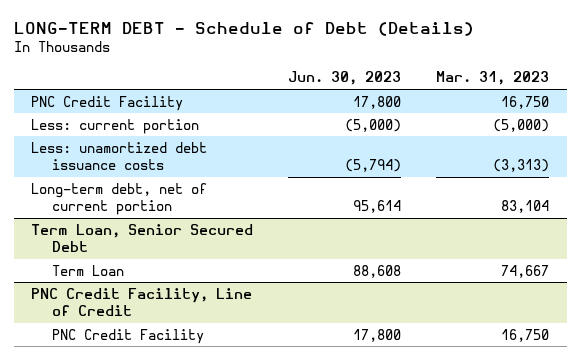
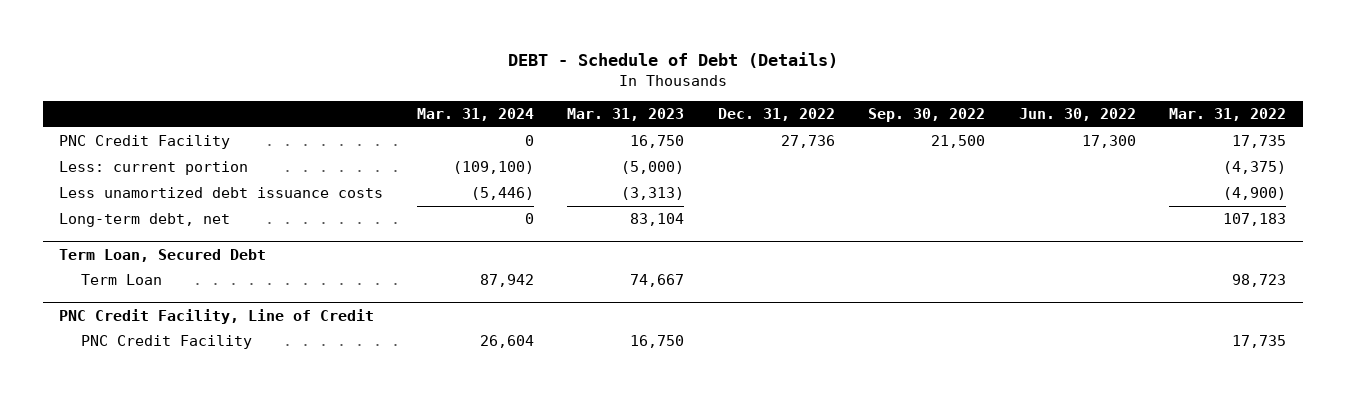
[13,22,474,37] LONG-TERM DEBT - Schedule of Debt (Details) -> [507,51,838,68] DEBT - Schedule of Debt (Details)
[288,71,402,86] Jun. 30, 2023 -> none
none -> [416,108,534,122] Mar. 31, 2024
none -> [717,108,835,122] Dec. 31, 2022
none -> [868,108,986,123] Sep. 30, 2022
none -> [1018,108,1136,122] Jun. 30, 2022
none -> [1169,108,1287,122] Mar. 31, 2022
[31,141,208,170] Less: unamortized debt issuance costs -> [59,187,384,199] Less unamortized debt issuance costs
[31,182,208,215] Long-term debt, net of current portion -> [59,213,231,228] Long-term debt, net
[31,223,254,252] Term Loan, Senior Secured Debt -> [59,248,267,262] Term Loan, Secured Debt

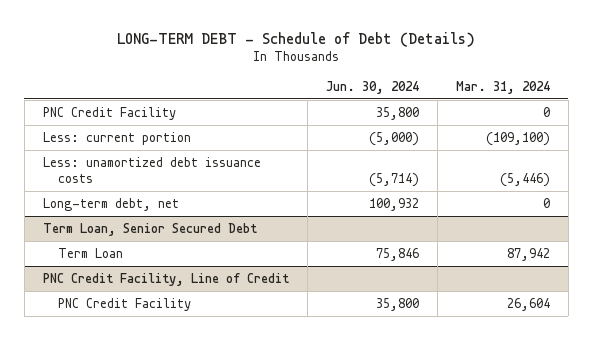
[507,51,838,68] DEBT - Schedule of Debt (Details) -> [117,32,476,48] LONG-TERM DEBT - Schedule of Debt (Details)
[567,108,685,122] Mar. 31, 2023 -> none
[717,108,835,122] Dec. 31, 2022 -> none
[868,108,986,123] Sep. 30, 2022 -> none
[1018,108,1136,122] Jun. 30, 2022 -> none
[1169,108,1287,122] Mar. 31, 2022 -> none
none -> [325,81,419,95] Jun. 30, 2024
[59,187,384,199] Less unamortized debt issuance costs -> [42,156,261,184] Less: unamortized debt issuance costs
[59,248,267,262] Term Loan, Secured Debt -> [42,222,257,236] Term Loan, Senior Secured Debt

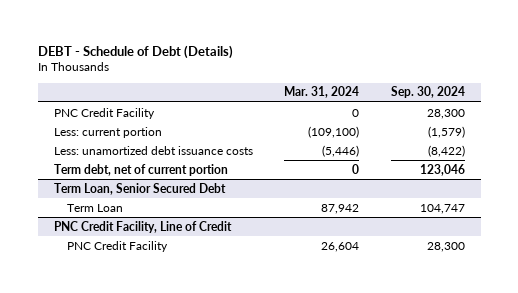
[117,32,476,48] LONG-TERM DEBT - Schedule of Debt (Details) -> [37,44,233,59] DEBT - Schedule of Debt (Details)
[325,81,419,95] Jun. 30, 2024 -> none
none -> [390,86,465,99] Sep. 30, 2024
[42,197,179,211] Long-term debt, net -> [53,163,228,176] Term debt, net of current portion

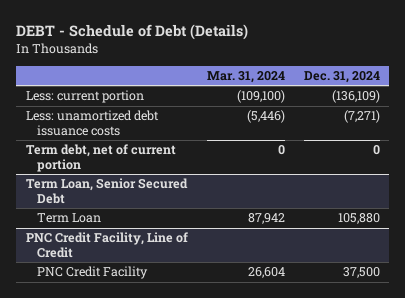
[390,86,465,99] Sep. 30, 2024 -> none
none -> [303,71,380,84] Dec. 31, 2024
[53,107,155,119] PNC Credit Facility -> none

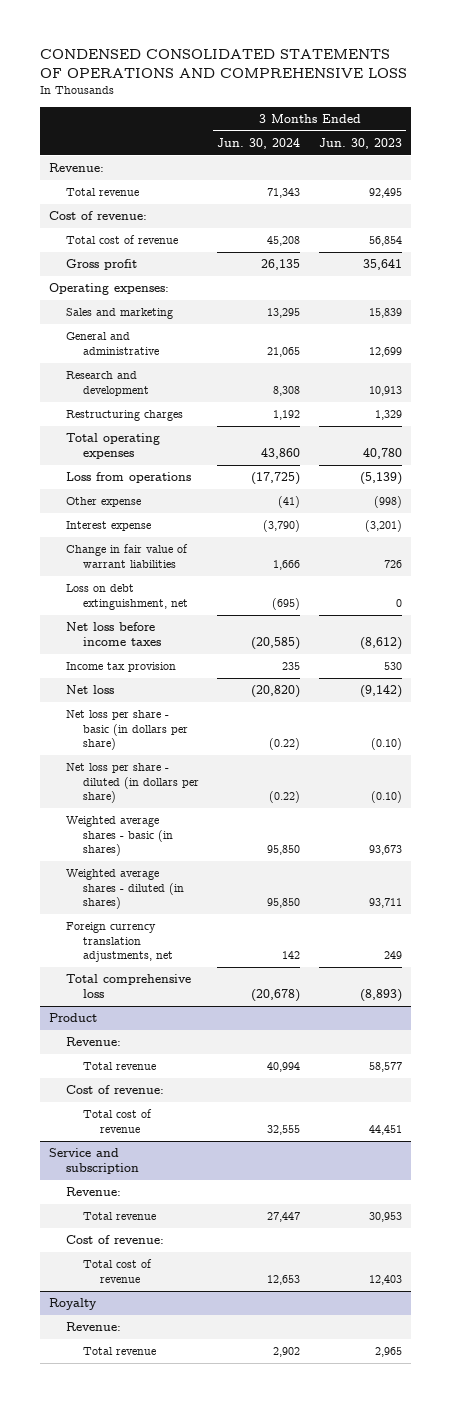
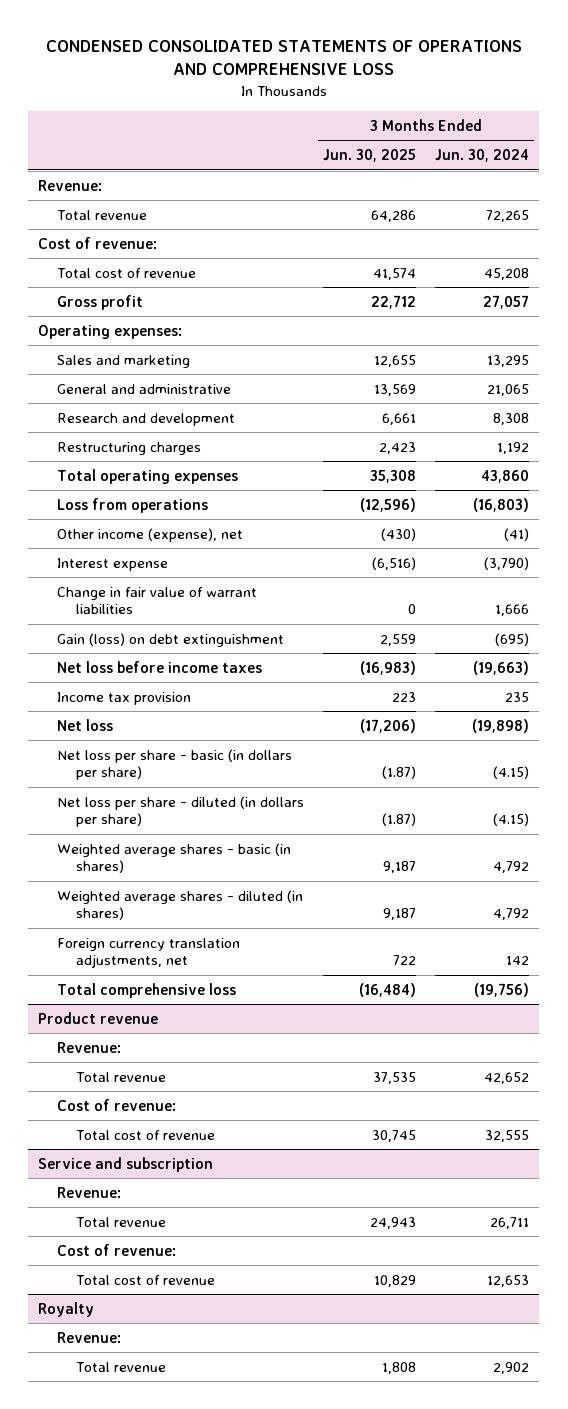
[318,137,402,149] Jun. 30, 2023 -> none
none -> [323,149,417,163] Jun. 30, 2025
[267,188,301,199] 71,343 -> [486,209,530,222] 72,265
[261,259,301,271] 26,135 -> [483,294,530,309] 27,057
[251,472,301,486] (17,725) -> [473,497,530,512] (16,803)
[66,497,142,508] Other expense -> [56,527,243,542] Other income (expense), net
[66,584,189,610] Loss on debt extinguishment, net -> [56,632,284,647] Gain (loss) on debt extinguishment
[251,636,301,650] (20,585) -> [473,660,530,675] (19,663)
[251,685,301,699] (20,820) -> [472,718,530,733] (19,898)
[269,738,301,751] (0.22) -> [493,766,530,780] (4.15)
[269,791,301,804] (0.22) -> [493,813,530,827] (4.15)
[267,845,301,856] 95,850 -> [493,861,530,874] 4,792
[267,898,301,909] 95,850 -> [493,908,530,921] 4,792
[251,988,301,1002] (20,678) -> [474,982,530,997] (19,756)
[48,1013,97,1023] Product -> [38,1011,159,1024] Product revenue
[267,1062,301,1073] 40,994 -> [484,1071,530,1084] 42,652
[267,1212,301,1223] 27,447 -> [490,1216,530,1229] 26,711

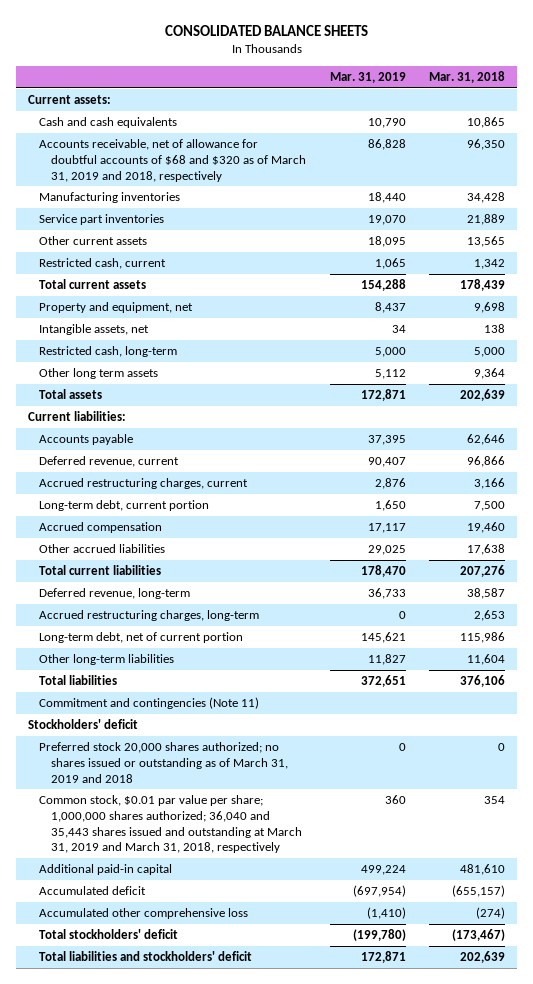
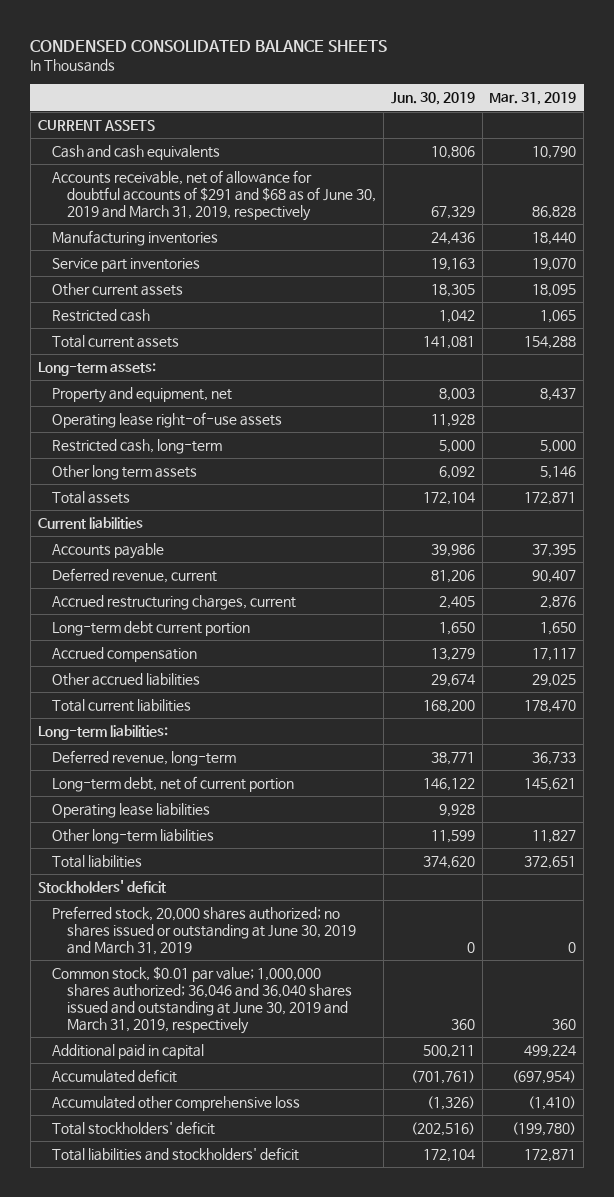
[164,24,368,36] CONSOLIDATED BALANCE SHEETS -> [30,39,388,52] CONDENSED CONSOLIDATED BALANCE SHEETS
[429,71,506,84] Mar. 31, 2018 -> none
none -> [390,92,475,106] Jun. 30, 2019
[27,94,111,104] Current assets: -> [37,120,155,132] CURRENT ASSETS
[39,138,307,182] Accounts receivable, net of allowance for doubtful accounts of $68 and $320 as of March 31, 2019 and 2018, respectively -> [52,170,376,222] Accounts receivable, net of allowance for doubtful accounts of $291 and $68 as of June 30, 2019 and March 31, 2019, respectively
[39,257,167,269] Restricted cash, current -> [52,309,151,323] Restricted cash
none -> [37,362,156,377] Long-term assets:
[39,323,150,335] Intangible assets, net -> none
none -> [52,412,283,429] Operating lease right-of-use assets
[374,368,406,379] 5,112 -> [540,466,577,480] 5,146
[27,410,126,421] Current liabilities: -> [37,517,143,530] Current liabilities
[39,499,210,511] Long-term debt, current portion -> [52,621,251,637] Long-term debt current portion
none -> [37,725,168,741] Long-term liabilities:
[39,609,260,621] Accrued restructuring charges, long-term -> none
none -> [52,803,211,819] Operating lease liabilities
[39,696,260,709] Commitment and contingencies (Note 11) -> none
[39,741,289,783] Preferred stock 20,000 shares authorized; no shares issued or outstanding as of March 31, 2019 and 2018 -> [52,906,356,956] Preferred stock, 20,000 shares authorized; no shares issued or outstanding at June 30, 2019 and March 31, 2019
[39,794,303,854] Common stock, $0.01 par value per share; 1,000,000 shares authorized; 36,040 and 35,443 shares issued and outstanding at March 31, 2019 and March 31, 2018, respectively -> [52,966,352,1035] Common stock, $0.01 par value; 1,000,000 shares authorized; 36,046 and 36,040 shares issued and outstanding at June 30, 2019 and March 31, 2019, respectively
[39,863,173,875] Additional paid-in capital -> [52,1044,205,1060] Additional paid in capital

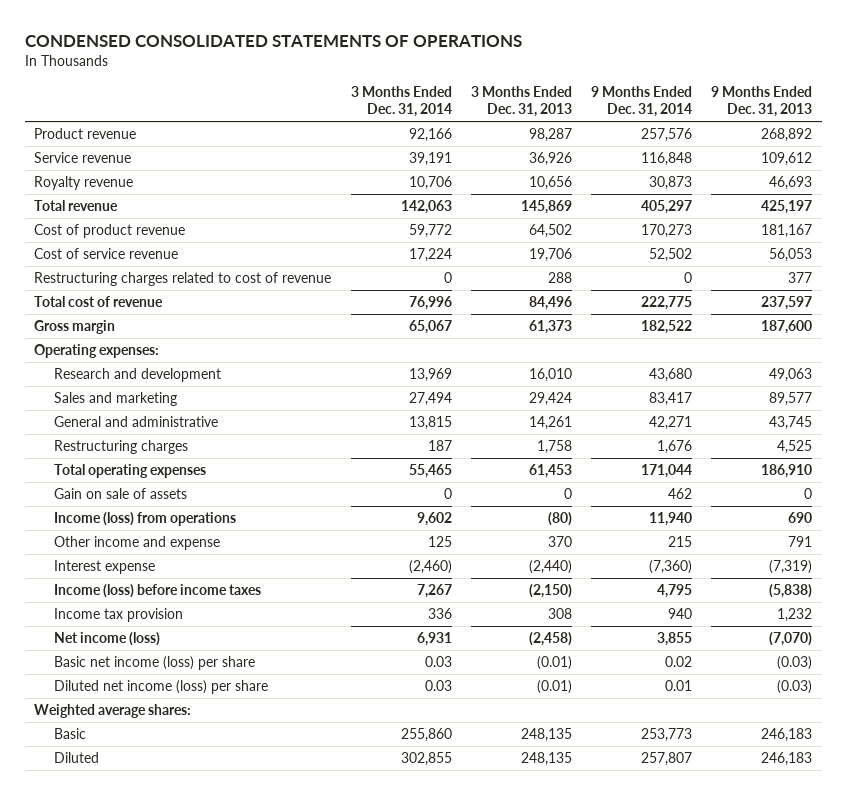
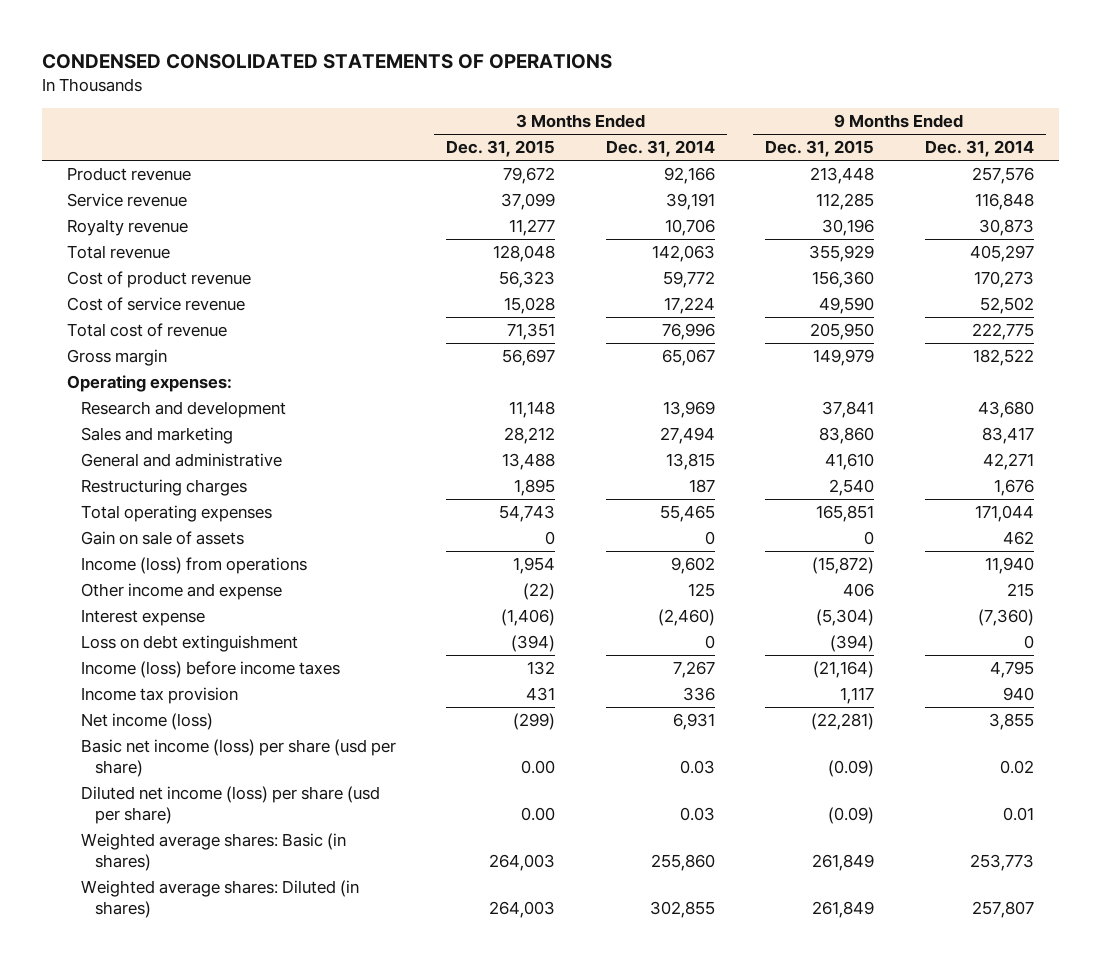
[470,86,572,118] 3 Months Ended Dec. 31, 2013 -> none
[711,86,813,118] 9 Months Ended Dec. 31, 2013 -> none
none -> [446,140,556,158] Dec. 31, 2015
none -> [765,140,875,158] Dec. 31, 2015
[34,272,332,287] Restructuring charges related to cost of revenue -> none
none -> [81,634,299,652] Loss on debt extinguishment
[34,704,192,719] Weighted average shares: -> none
[53,656,255,671] Basic net income (loss) per share -> [81,738,397,777] Basic net income (loss) per share (usd per share)
[53,680,268,695] Diluted net income (loss) per share -> [81,785,381,824] Diluted net income (loss) per share (usd per share)
[53,728,86,740] Basic -> [81,832,347,871] Weighted average shares: Basic (in shares)
[53,752,99,764] Diluted -> [81,879,360,918] Weighted average shares: Diluted (in shares)

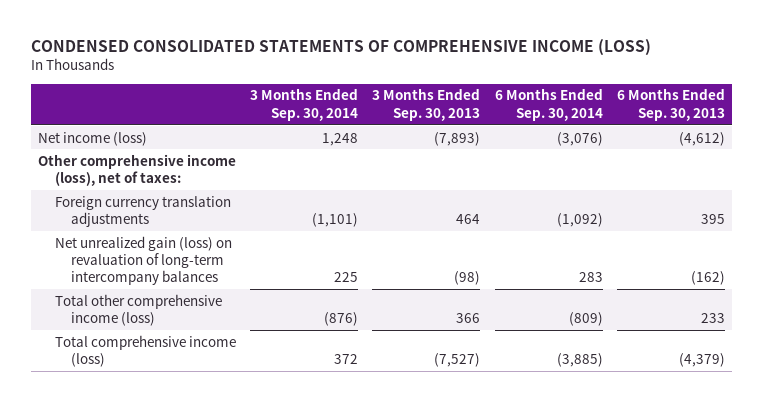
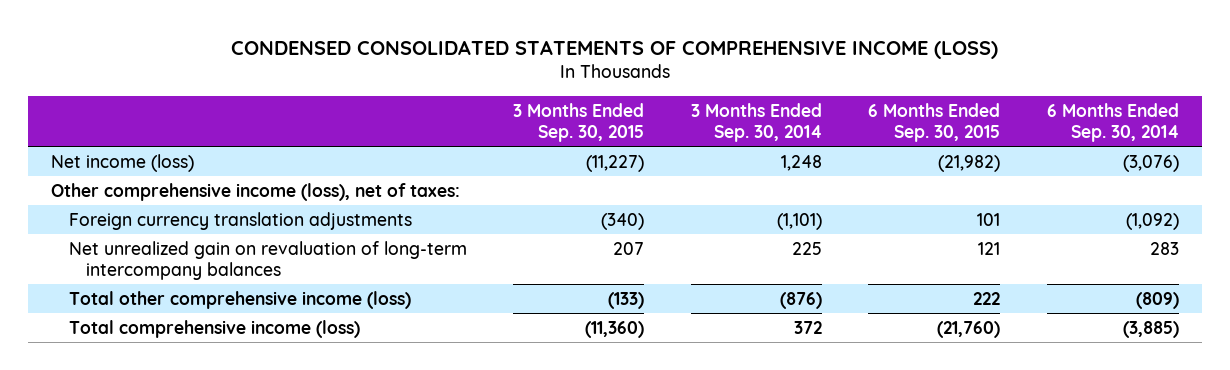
[372,88,481,121] 3 Months Ended Sep. 30, 2013 -> none
[616,88,725,121] 6 Months Ended Sep. 30, 2013 -> none
none -> [513,102,645,142] 3 Months Ended Sep. 30, 2015
none -> [868,102,1001,142] 6 Months Ended Sep. 30, 2015
[54,235,232,286] Net unrealized gain (loss) on revaluation of long-term intercompany balances -> [68,240,467,280] Net unrealized gain on revaluation of long-term intercompany balances

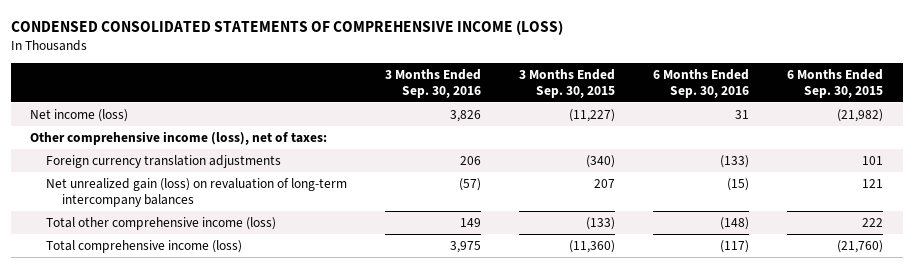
[690,102,822,142] 3 Months Ended Sep. 30, 2014 -> none
[1046,102,1179,142] 6 Months Ended Sep. 30, 2014 -> none
none -> [385,69,482,98] 3 Months Ended Sep. 30, 2016
none -> [653,69,750,98] 6 Months Ended Sep. 30, 2016
[68,240,467,280] Net unrealized gain on revaluation of long-term intercompany balances -> [46,177,348,207] Net unrealized gain (loss) on revaluation of long-term intercompany balances

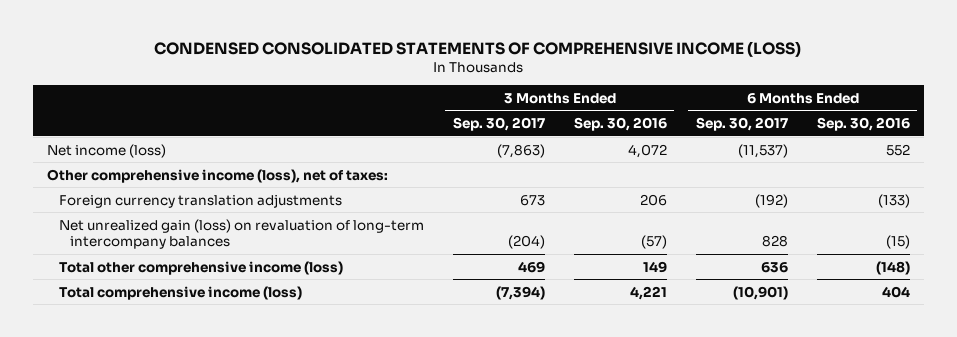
[519,69,616,98] 3 Months Ended Sep. 30, 2015 -> none
[787,69,884,98] 6 Months Ended Sep. 30, 2015 -> none
none -> [452,117,545,132] Sep. 30, 2017
none -> [695,117,788,132] Sep. 30, 2017
[450,109,482,122] 3,826 -> [627,143,667,158] 4,072
[735,109,750,119] 31 -> [885,143,910,156] 552
[450,240,482,253] 3,975 -> [629,285,667,300] 4,221
[720,239,750,253] (117) -> [881,285,910,298] 404

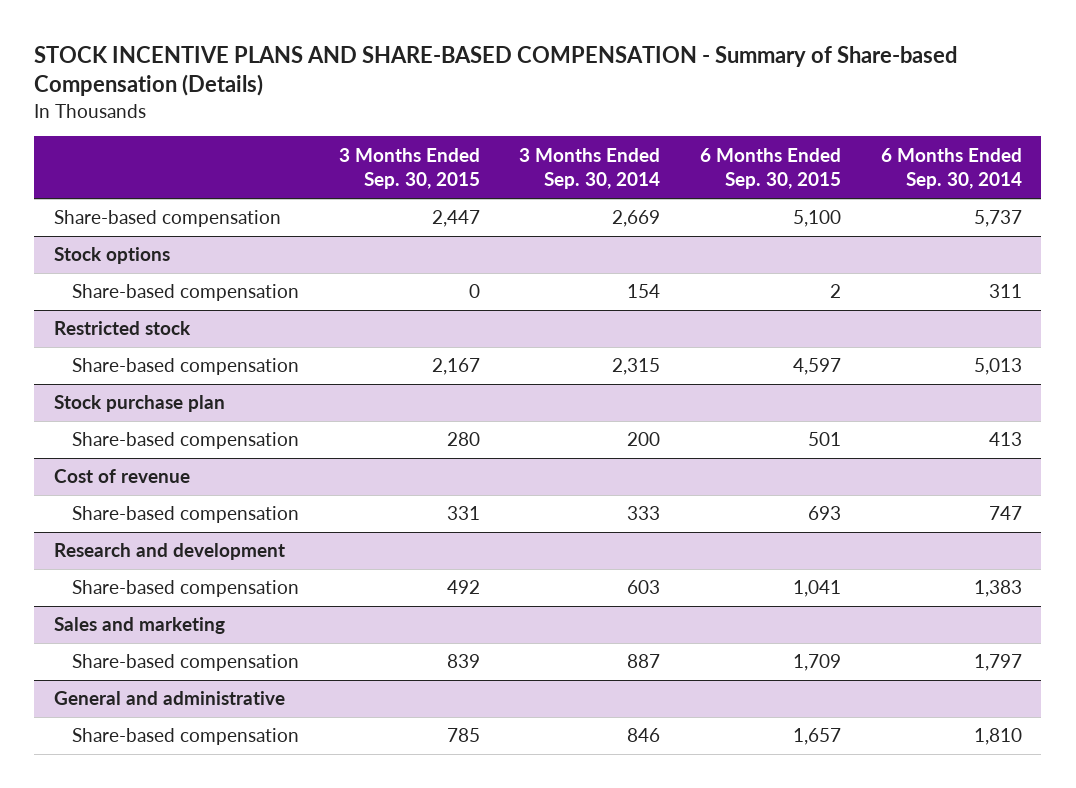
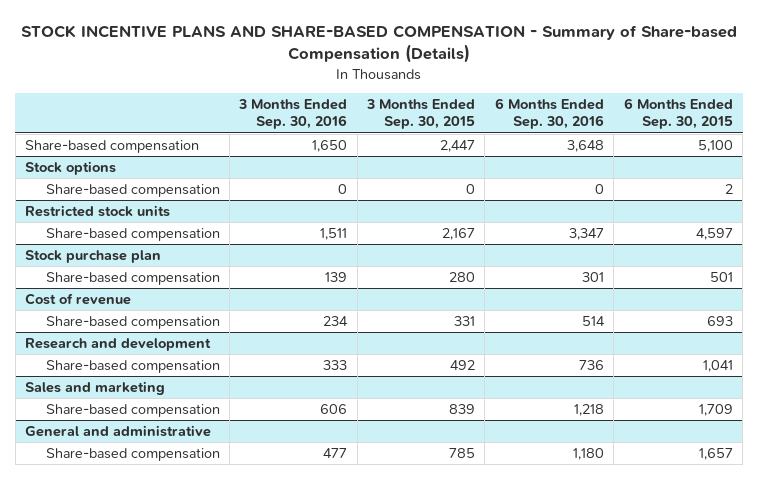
[519,147,661,190] 3 Months Ended Sep. 30, 2014 -> none
[880,147,1022,190] 6 Months Ended Sep. 30, 2014 -> none
none -> [238,99,348,130] 3 Months Ended Sep. 30, 2016
none -> [494,98,604,130] 6 Months Ended Sep. 30, 2016
[53,321,191,336] Restricted stock -> [24,205,170,218] Restricted stock units

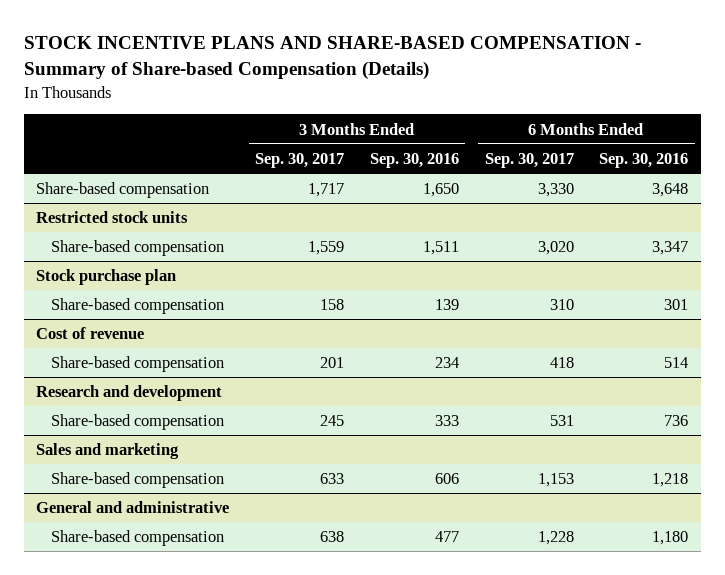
[366,99,476,130] 3 Months Ended Sep. 30, 2015 -> none
[623,98,733,130] 6 Months Ended Sep. 30, 2015 -> none
none -> [255,153,345,169] Sep. 30, 2017
none -> [484,153,574,169] Sep. 30, 2017
[24,161,116,176] Stock options -> none
[45,184,220,198] Share-based compensation -> none

